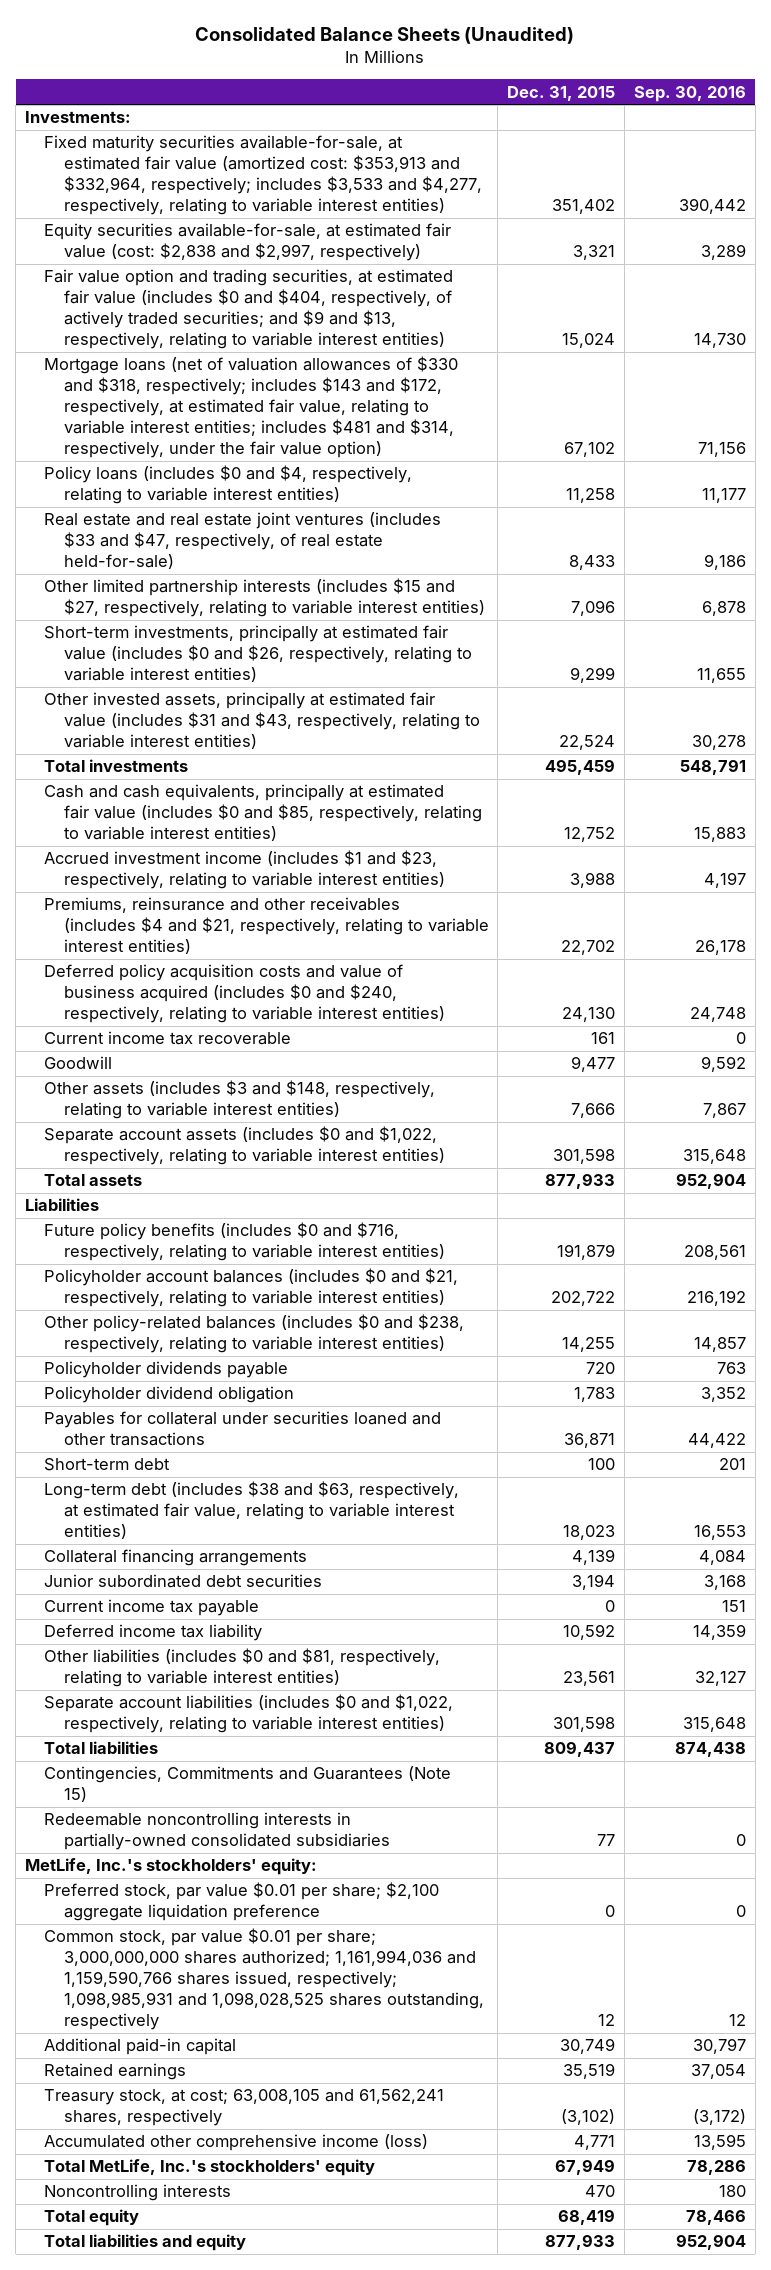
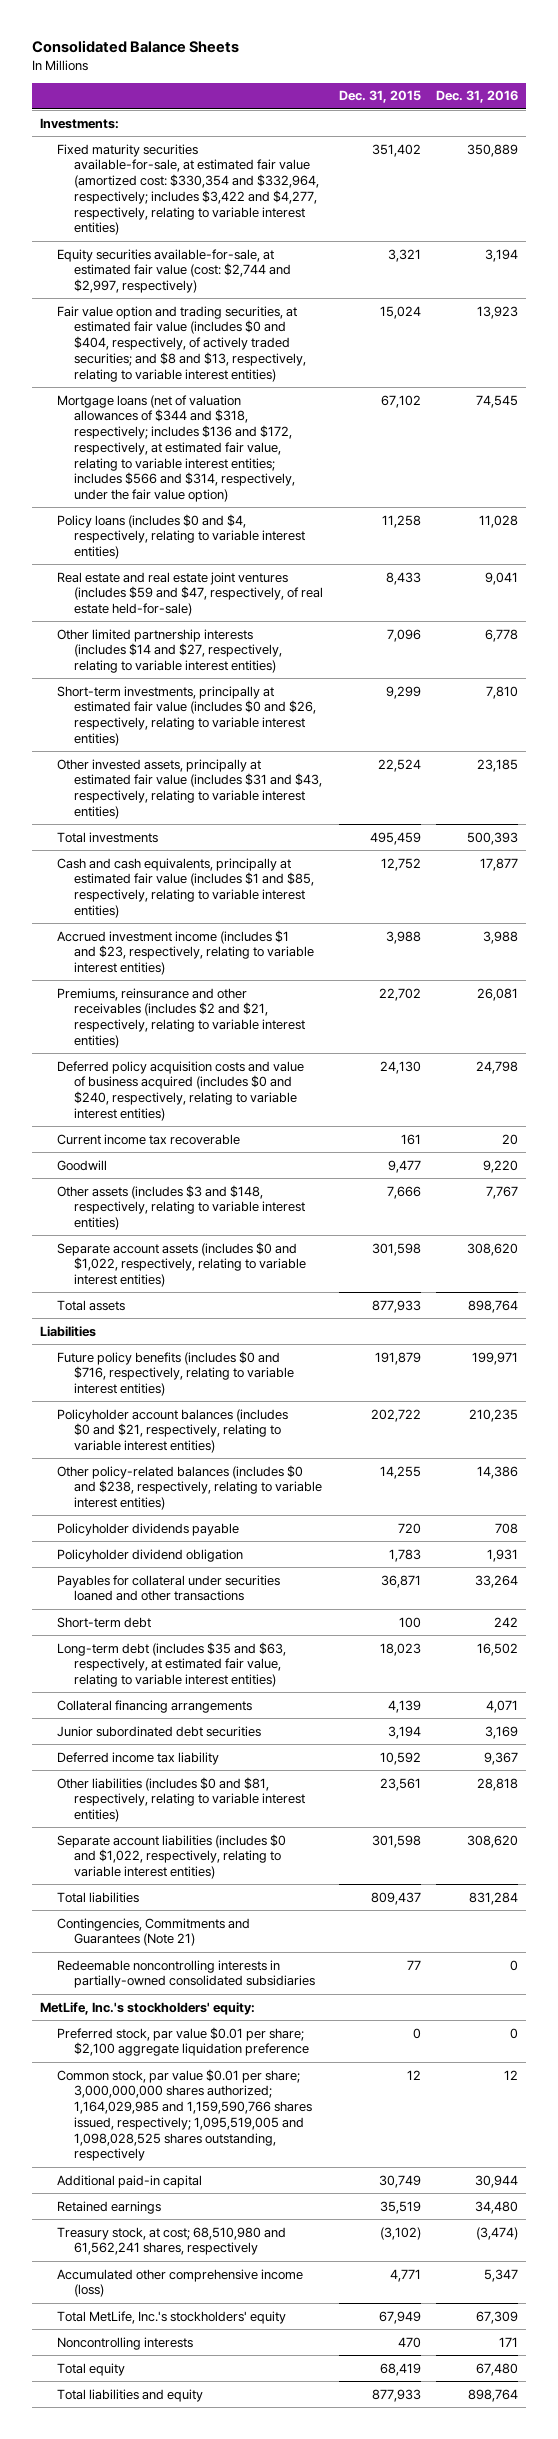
[195,26,575,44] Consolidated Balance Sheets (Unaudited) -> [32,40,240,54] Consolidated Balance Sheets
[633,85,746,102] Sep. 30, 2016 -> none
none -> [435,90,518,104] Dec. 31, 2016
[44,135,482,216] Fixed maturity securities available-for-sale, at estimated fair value (amortized cost: $353,913 and $332,964, respectively; includes $3,533 and $4,277, respectively, relating to variable interest entities) -> [57,143,320,236] Fixed maturity securities available-for-sale, at estimated fair value (amortized cost: $330,354 and $332,964, respectively; includes $3,422 and $4,277, respectively, relating to variable interest entities)
[44,223,452,262] Equity securities available-for-sale, at estimated fair value (cost: $2,838 and $2,997, respectively) -> [57,248,292,294] Equity securities available-for-sale, at estimated fair value (cost: $2,744 and $2,997, respectively)
[44,269,454,350] Fair value option and trading securities, at estimated fair value (includes $0 and $404, respectively, of actively traded securities; and $9 and $13, respectively, relating to variable interest entities) -> [57,305,307,382] Fair value option and trading securities, at estimated fair value (includes $0 and $404, respectively, of actively traded securities; and $8 and $13, respectively, relating to variable interest entities)
[44,356,459,459] Mortgage loans (net of valuation allowances of $330 and $318, respectively; includes $143 and $172, respectively, at estimated fair value, relating to variable interest entities; includes $481 and $314, respectively, under the fair value option) -> [57,394,296,503] Mortgage loans (net of valuation allowances of $344 and $318, respectively; includes $136 and $172, respectively, at estimated fair value, relating to variable interest entities; includes $566 and $314, respectively, under the fair value option)
[44,512,442,570] Real estate and real estate joint ventures (includes $33 and $47, respectively, of real estate held-for-sale) -> [57,571,324,617] Real estate and real estate joint ventures (includes $59 and $47, respectively, of real estate held-for-sale)
[44,578,485,618] Other limited partnership interests (includes $15 and $27, respectively, relating to variable interest entities) -> [57,628,283,674] Other limited partnership interests (includes $14 and $27, respectively, relating to variable interest entities)
[44,784,482,842] Cash and cash equivalents, principally at estimated fair value (includes $0 and $85, respectively, relating to variable interest entities) -> [57,857,315,918] Cash and cash equivalents, principally at estimated fair value (includes $1 and $85, respectively, relating to variable interest entities)
[44,897,489,955] Premiums, reinsurance and other receivables (includes $4 and $21, respectively, relating to variable interest entities) -> [57,987,306,1048] Premiums, reinsurance and other receivables (includes $2 and $21, respectively, relating to variable interest entities)
[44,1481,460,1540] Long-term debt (includes $38 and $63, respectively, at estimated fair value, relating to variable interest entities) -> [57,1641,287,1688] Long-term debt (includes $35 and $63, respectively, at estimated fair value, relating to variable interest entities)
[44,1599,260,1617] Current income tax payable -> none
[44,1766,452,1803] Contingencies, Commitments and Guarantees (Note 15) -> [57,1917,251,1947] Contingencies, Commitments and Guarantees (Note 21)
[44,1928,484,2031] Common stock, par value $0.01 per share; 3,000,000,000 shares authorized; 1,161,994,036 and 1,159,590,766 shares issued, respectively; 1,098,985,931 and 1,098,028,525 shares outstanding, respectively -> [57,2068,313,2162] Common stock, par value $0.01 per share; 3,000,000,000 shares authorized; 1,164,029,985 and 1,159,590,766 shares issued, respectively; 1,095,519,005 and 1,098,028,525 shares outstanding, respectively
[44,2089,445,2127] Treasury stock, at cost; 63,008,105 and 61,562,241 shares, respectively -> [57,2226,287,2256] Treasury stock, at cost; 68,510,980 and 61,562,241 shares, respectively

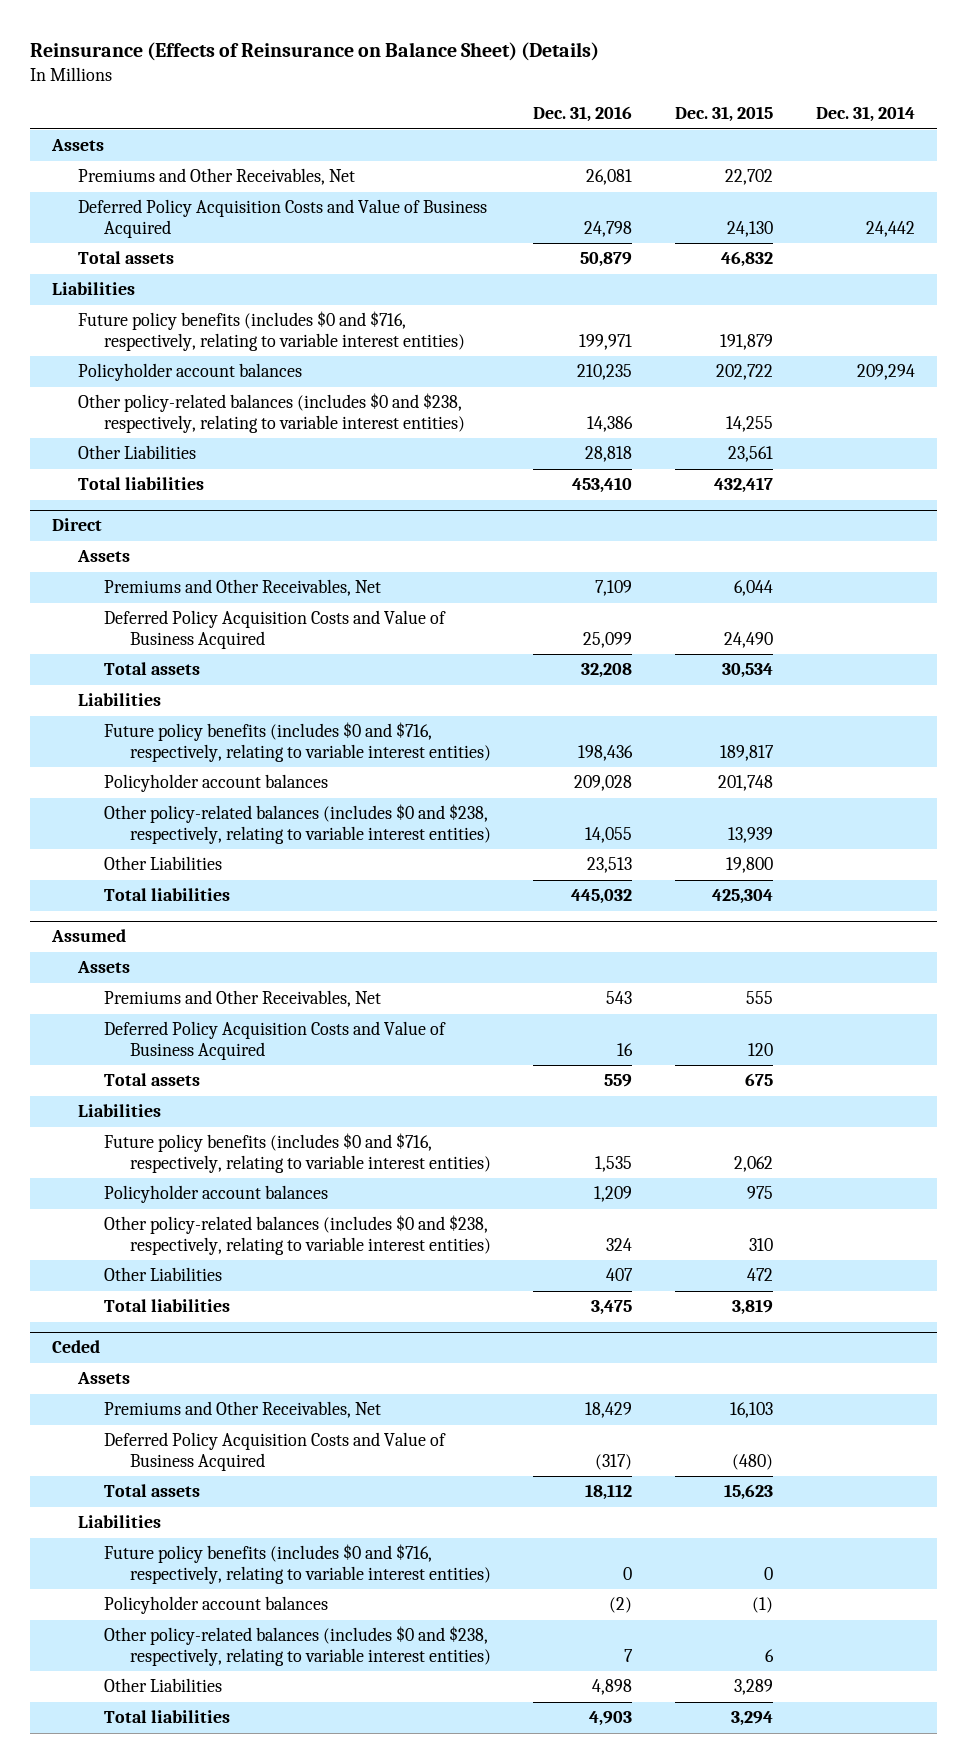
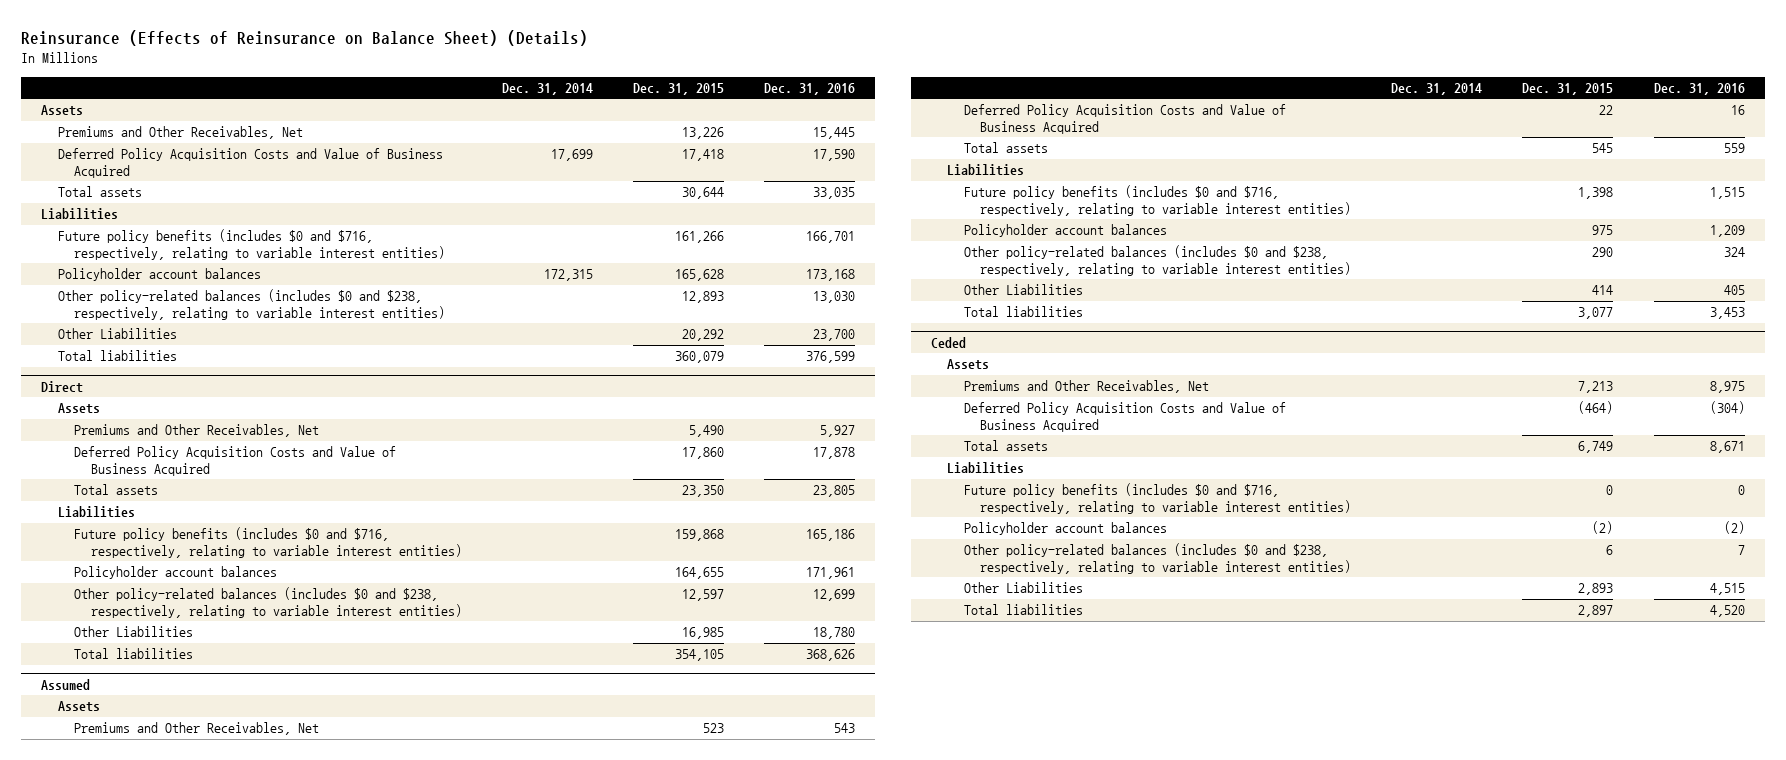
[586,169,633,186] 26,081 -> [813,127,856,140] 15,445
[725,169,774,186] 22,702 -> [682,127,725,140] 13,226
[584,220,633,237] 24,798 -> [813,149,856,162] 17,590
[727,220,774,237] 24,130 -> [682,149,725,162] 17,418
[866,220,916,237] 24,442 -> [550,149,593,162] 17,699
[580,252,633,268] 50,879 -> [813,187,856,200] 33,035
[721,251,774,268] 46,832 -> [682,187,725,200] 30,644
[579,333,633,350] 199,971 -> [806,231,856,244] 166,701
[720,333,774,350] 191,879 -> [675,231,725,244] 161,266
[577,364,633,381] 210,235 -> [806,269,856,282] 173,168
[716,364,774,381] 202,722 -> [675,269,725,282] 165,628
[857,364,916,381] 209,294 -> [543,269,593,282] 172,315
[587,415,634,432] 14,386 -> [813,291,856,304] 13,030
[726,415,774,432] 14,255 -> [682,291,725,304] 12,893
[585,446,633,463] 28,818 -> [813,329,856,342] 23,700
[728,446,774,463] 23,561 -> [682,329,725,342] 20,292
[572,477,633,494] 453,410 -> [806,351,856,364] 376,599
[714,477,774,494] 432,417 -> [675,351,725,364] 360,079
[595,580,633,597] 7,109 -> [820,425,856,438] 5,927
[734,580,774,597] 6,044 -> [689,425,725,438] 5,490
[583,631,633,648] 25,099 -> [813,447,856,460] 17,878
[724,631,774,648] 24,490 -> [682,447,725,460] 17,860
[581,663,633,679] 32,208 -> [813,485,856,498] 23,805
[722,663,774,679] 30,534 -> [682,485,725,498] 23,350
[578,744,634,761] 198,436 -> [806,529,856,542] 165,186
[720,744,775,761] 189,817 -> [675,529,725,542] 159,868
[574,775,633,792] 209,028 -> [806,567,856,580] 171,961
[718,775,774,792] 201,748 -> [675,567,725,580] 164,655
[585,826,633,843] 14,055 -> [813,589,856,602] 12,699
[728,826,774,843] 13,939 -> [682,589,725,602] 12,597
[587,857,633,874] 23,513 -> [813,627,856,640] 18,780
[726,857,774,874] 19,800 -> [682,627,725,640] 16,985
[571,889,633,905] 445,032 -> [806,649,856,662] 368,626
[712,889,774,905] 425,304 -> [675,649,725,662] 354,105
[746,991,774,1005] 555 -> [703,723,725,734] 523
[748,1042,774,1056] 120 -> [1599,105,1614,116] 22
[745,1073,774,1087] 675 -> [1592,143,1614,154] 545
[595,1155,633,1172] 1,535 -> [1709,187,1745,200] 1,515
[734,1155,774,1172] 2,062 -> [1578,187,1614,200] 1,398
[749,1237,774,1251] 310 -> [1592,247,1614,258] 290
[606,1268,634,1282] 407 -> [1723,285,1745,296] 405
[747,1268,774,1282] 472 -> [1592,285,1614,296] 414
[591,1300,633,1316] 3,475 -> [1709,307,1745,320] 3,453
[732,1299,774,1316] 3,819 -> [1578,307,1614,320] 3,077
[585,1402,633,1419] 18,429 -> [1709,381,1745,394] 8,975
[730,1402,774,1419] 16,103 -> [1578,381,1614,394] 7,213
[595,1453,633,1470] (317) -> [1709,401,1745,415] (304)
[732,1453,774,1470] (480) -> [1578,401,1614,415] (464)
[585,1484,633,1501] 18,112 -> [1709,441,1745,454] 8,671
[724,1484,774,1501] 15,623 -> [1578,441,1614,454] 6,749
[752,1597,774,1614] (1) -> [1592,521,1614,535] (2)
[592,1679,633,1696] 4,898 -> [1709,583,1745,596] 4,515
[734,1679,774,1696] 3,289 -> [1578,583,1614,596] 2,893
[589,1711,633,1727] 4,903 -> [1709,605,1745,618] 4,520
[731,1711,774,1727] 3,294 -> [1578,605,1614,618] 2,897

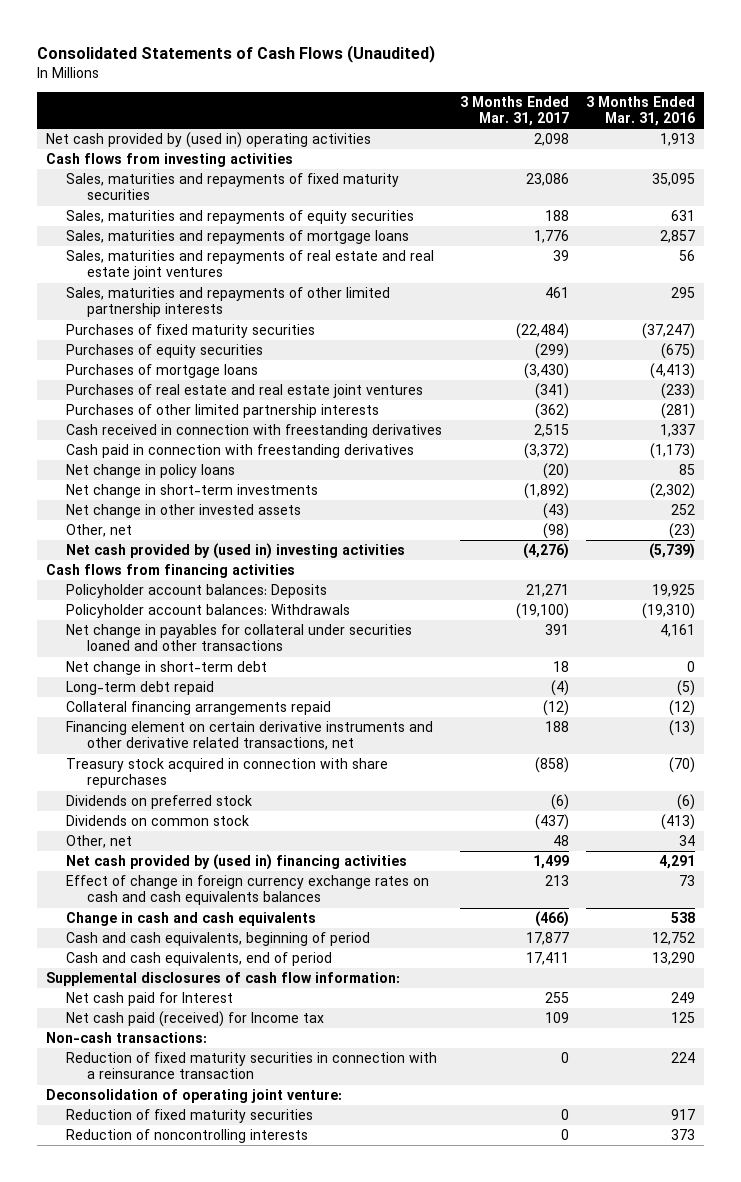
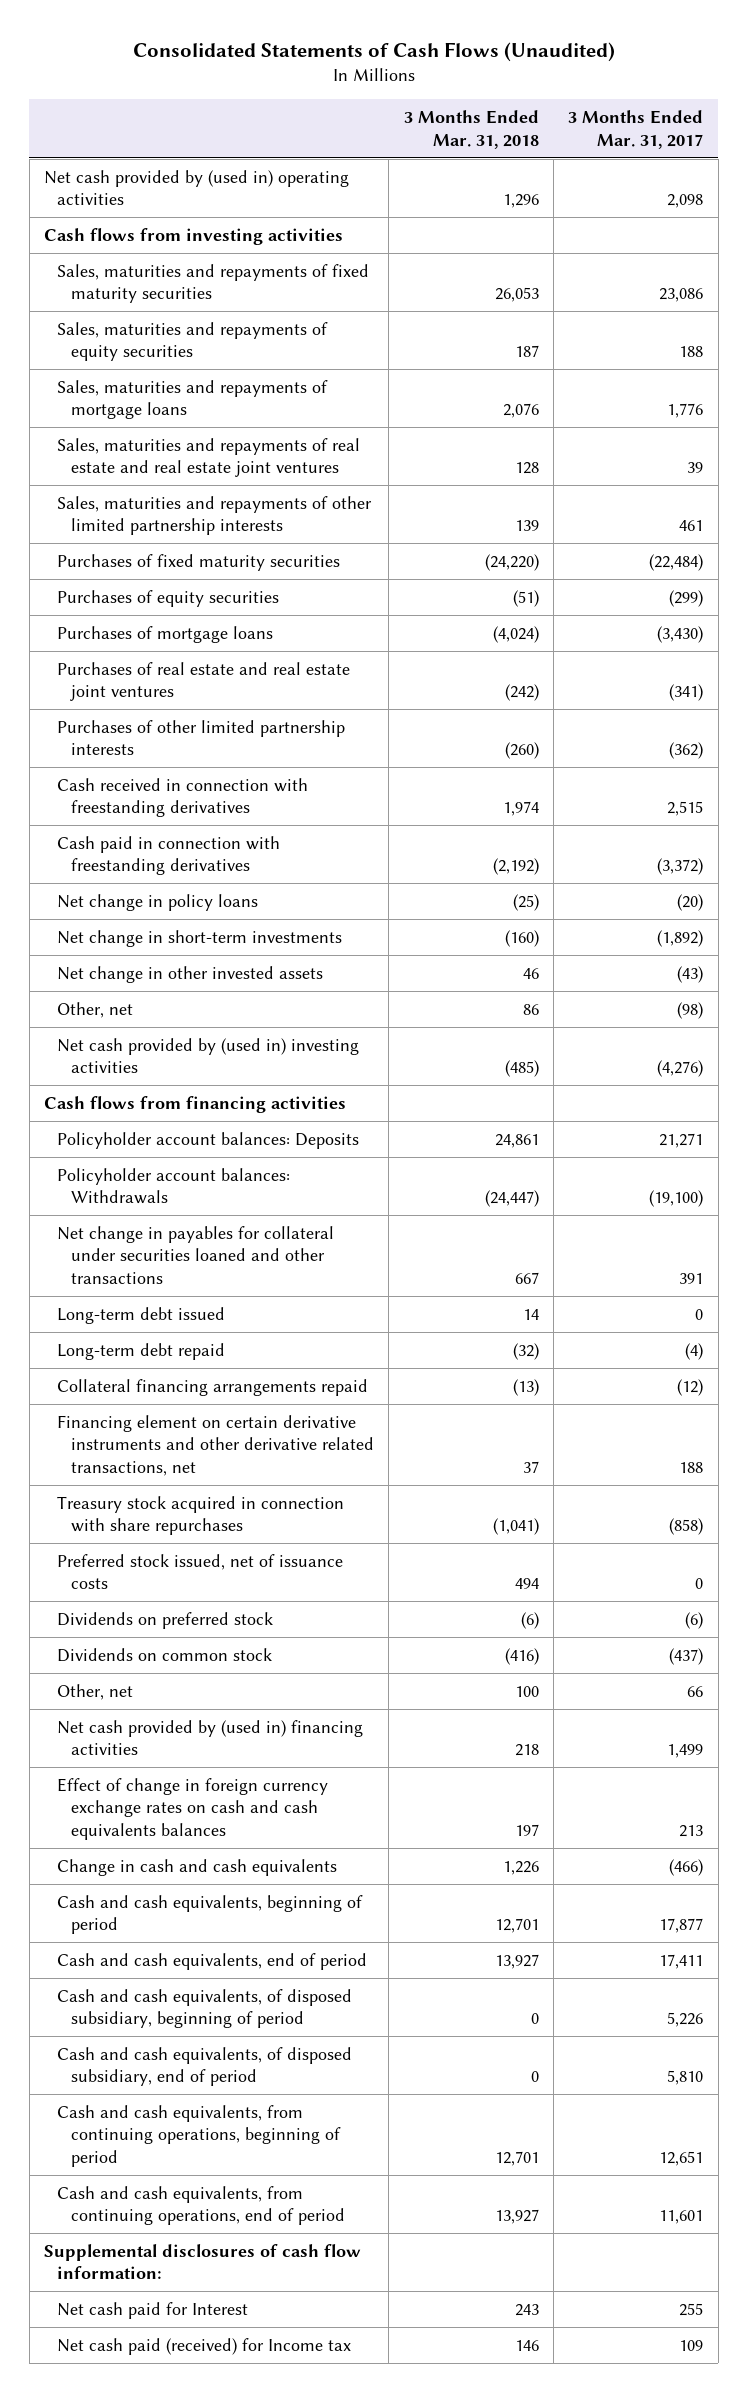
[586,95,696,126] 3 Months Ended Mar. 31, 2016 -> none
none -> [403,109,539,149] 3 Months Ended Mar. 31, 2018
[66,661,268,676] Net change in short-term debt -> none
none -> [57,1306,226,1324] Long-term debt issued
none -> [57,1553,344,1590] Preferred stock issued, net of issuance costs
[552,835,569,847] 48 -> [687,1685,704,1697] 66
none -> [57,1988,353,2029] Cash and cash equivalents, of disposed subsidiary, beginning of period
none -> [57,2046,353,2087] Cash and cash equivalents, of disposed subsidiary, end of period
none -> [57,2104,342,2168] Cash and cash equivalents, from continuing operations, beginning of period
none -> [57,2185,346,2226] Cash and cash equivalents, from continuing operations, end of period
[45,1032,207,1044] Non-cash transactions: -> none
[66,1052,438,1080] Reduction of fixed maturity securities in connection with a reinsurance transaction -> none
[45,1089,342,1104] Deconsolidation of operating joint venture: -> none
[66,1109,314,1124] Reduction of fixed maturity securities -> none
[66,1129,309,1144] Reduction of noncontrolling interests -> none

